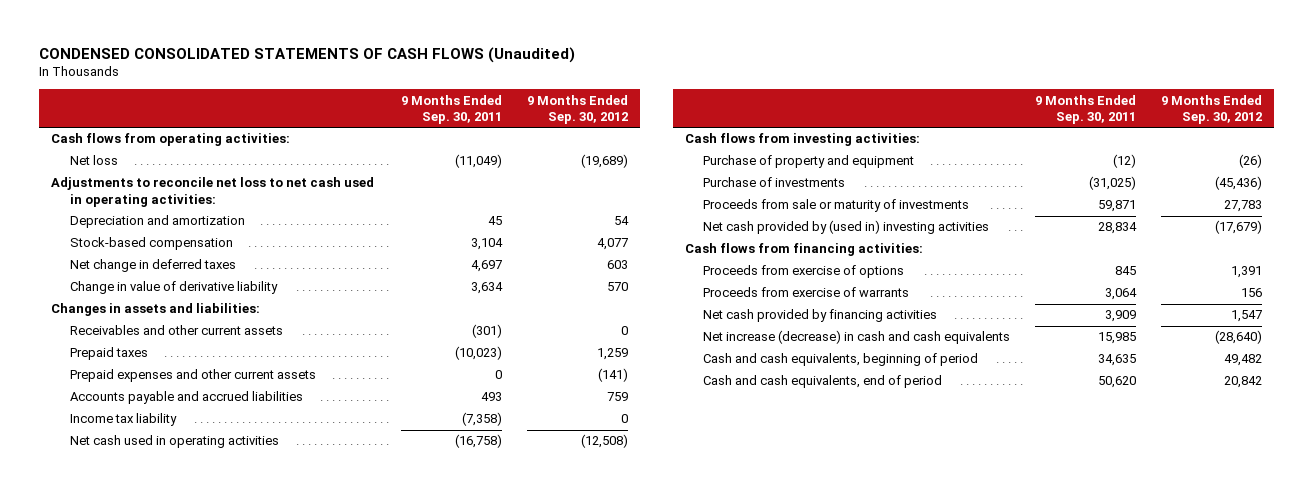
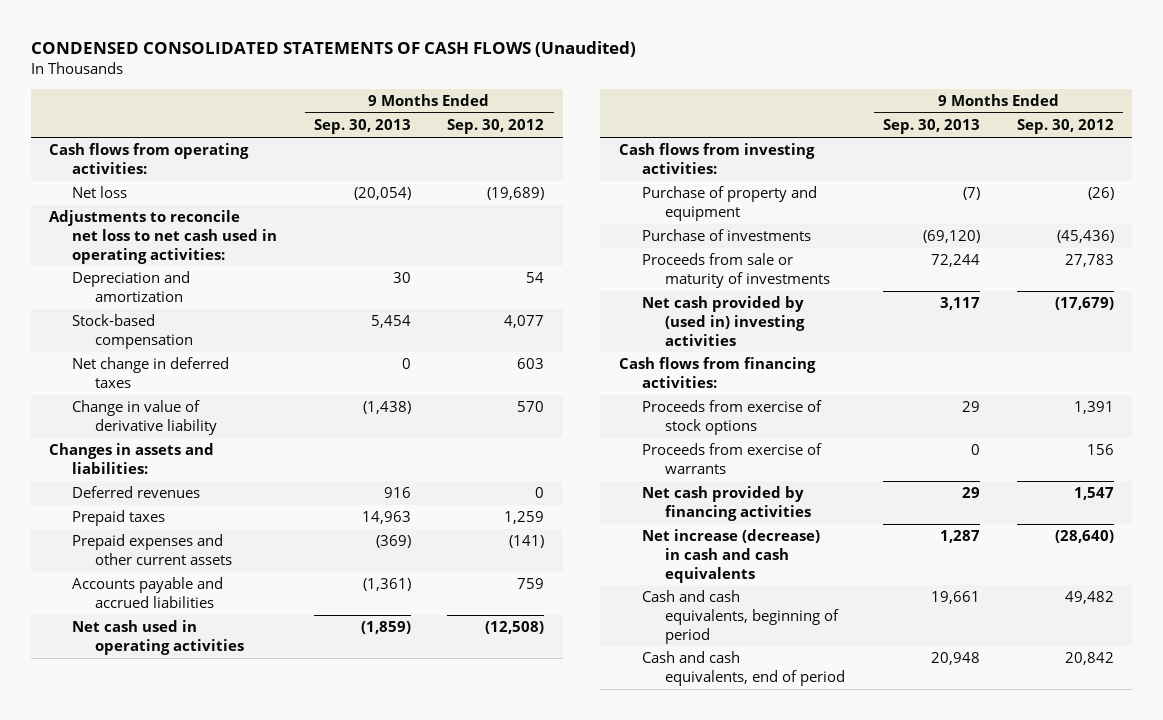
[401,94,503,125] 9 Months Ended Sep. 30, 2011 -> none
none -> [313,119,411,135] Sep. 30, 2013
[69,325,283,336] Receivables and other current assets -> none
none -> [72,486,201,499] Deferred revenues
[69,413,177,427] Income tax liability -> none
[703,265,905,279] Proceeds from exercise of options -> [641,400,822,435] Proceeds from exercise of stock options

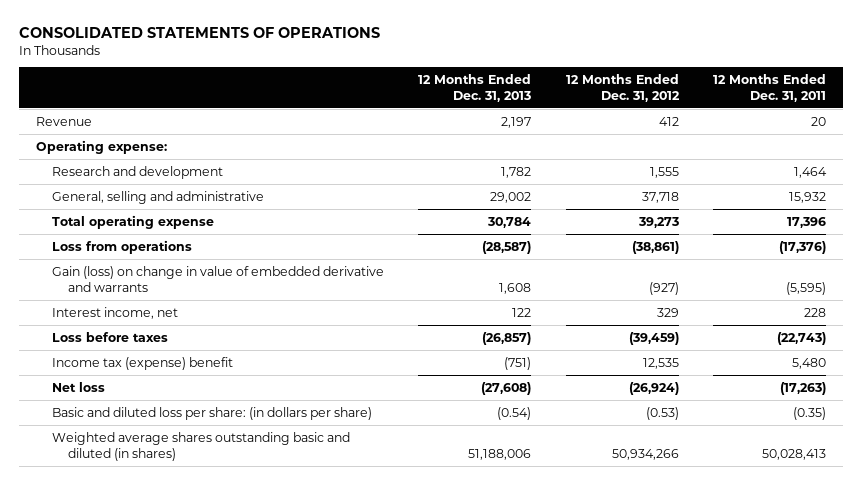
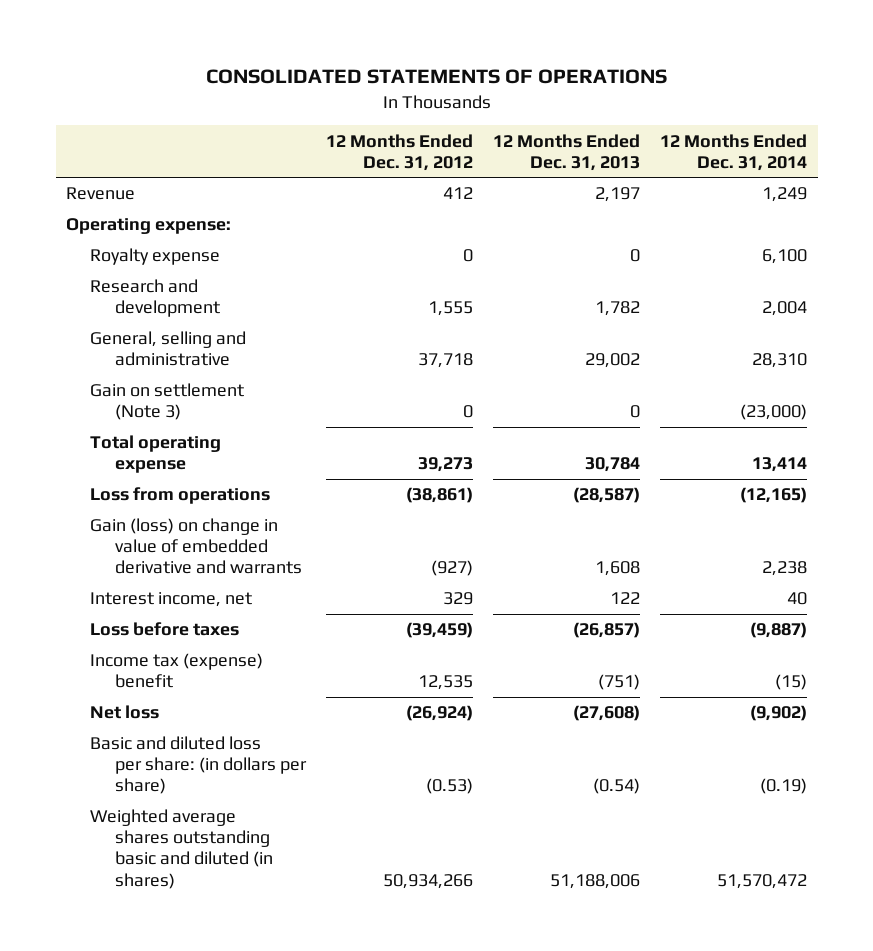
[713,73,827,102] 12 Months Ended Dec. 31, 2011 -> none
none -> [660,133,808,171] 12 Months Ended Dec. 31, 2014
none -> [90,248,221,266] Royalty expense
none -> [90,383,245,421] Gain on settlement (Note 3)

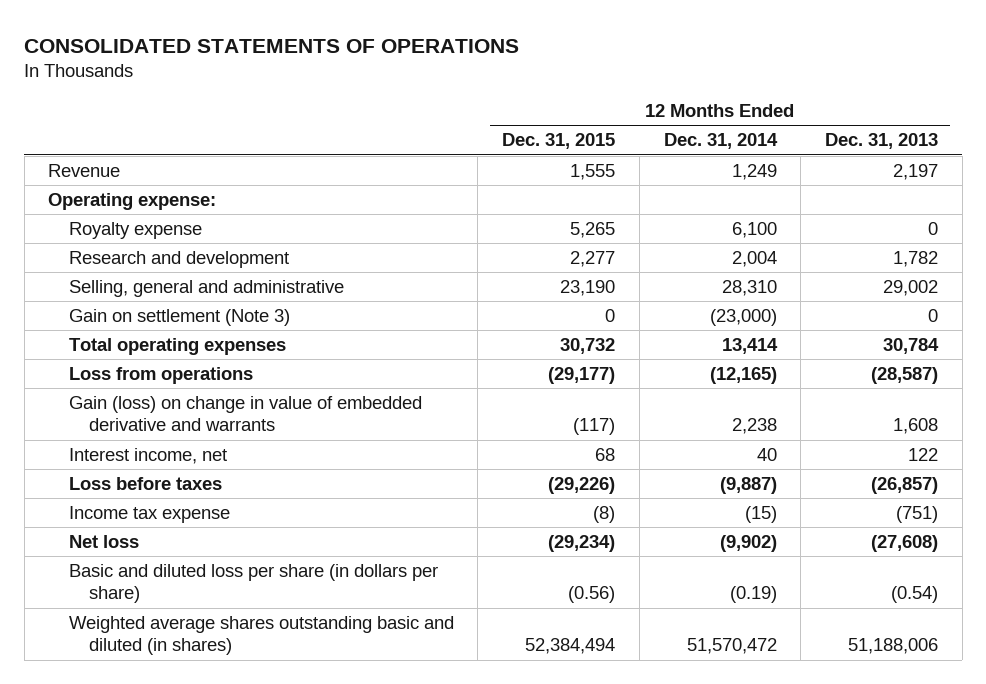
[326,133,474,171] 12 Months Ended Dec. 31, 2012 -> none
none -> [502,133,616,150] Dec. 31, 2015
[90,331,247,367] General, selling and administrative -> [68,280,344,298] Selling, general and administrative
[90,435,222,474] Total operating expense -> [68,338,286,356] Total operating expenses
[90,653,264,689] Income tax (expense) benefit -> [68,506,230,524] Income tax expense
[90,736,308,795] Basic and diluted loss per share: (in dollars per share) -> [68,564,438,604] Basic and diluted loss per share (in dollars per share)

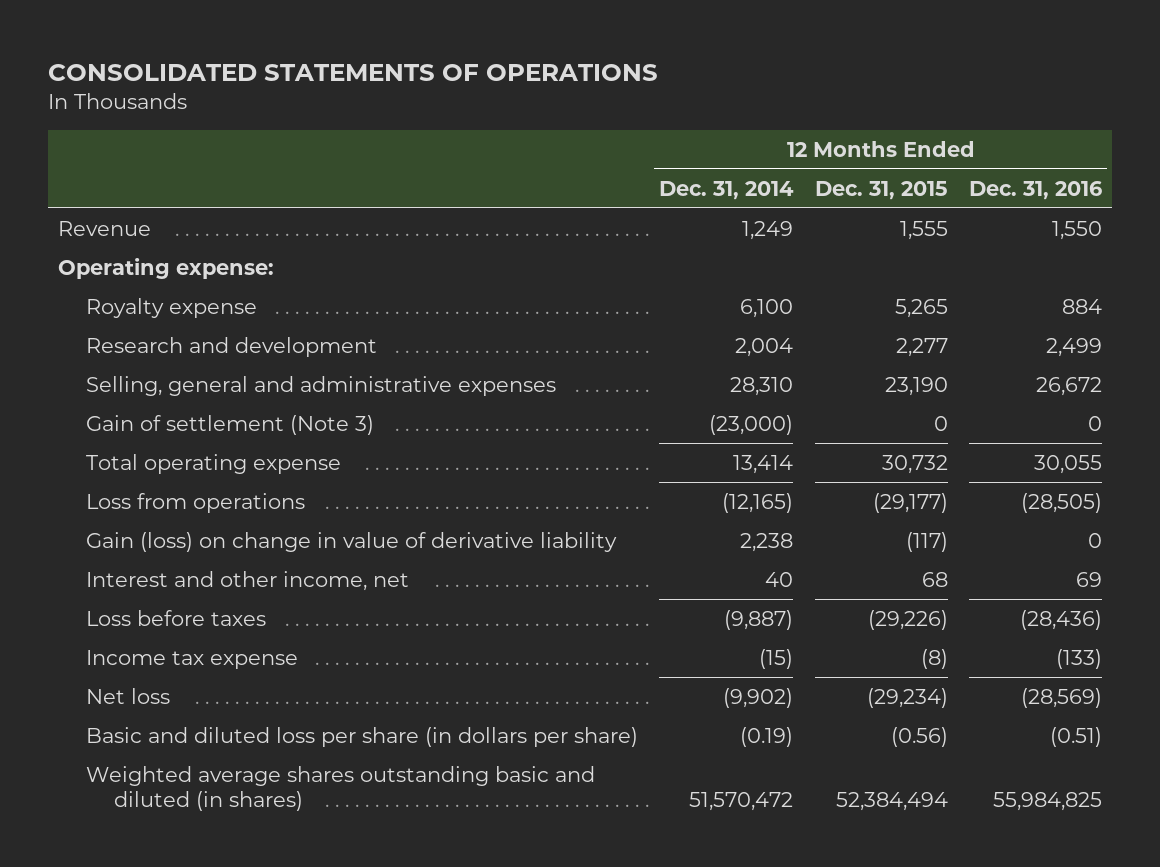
[825,133,939,150] Dec. 31, 2013 -> none
none -> [968,180,1102,200] Dec. 31, 2016
[68,280,344,298] Selling, general and administrative -> [86,375,557,396] Selling, general and administrative expenses
[68,309,290,327] Gain on settlement (Note 3) -> [86,414,375,435] Gain of settlement (Note 3)
[68,338,286,356] Total operating expenses -> [86,453,342,474] Total operating expense
[68,396,422,432] Gain (loss) on change in value of embedded derivative and warrants -> [86,531,618,552] Gain (loss) on change in value of derivative liability
[68,448,227,465] Interest income, net -> [86,570,410,591] Interest and other income, net

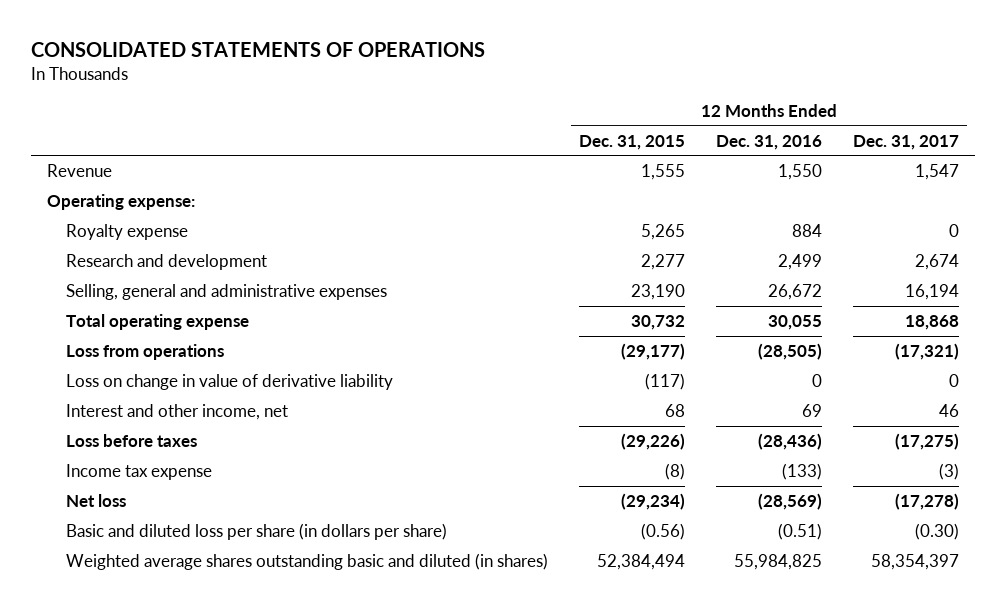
[659,180,795,200] Dec. 31, 2014 -> none
none -> [853,134,960,150] Dec. 31, 2017
[86,414,375,435] Gain of settlement (Note 3) -> none
[86,531,618,552] Gain (loss) on change in value of derivative liability -> [65,373,393,390] Loss on change in value of derivative liability

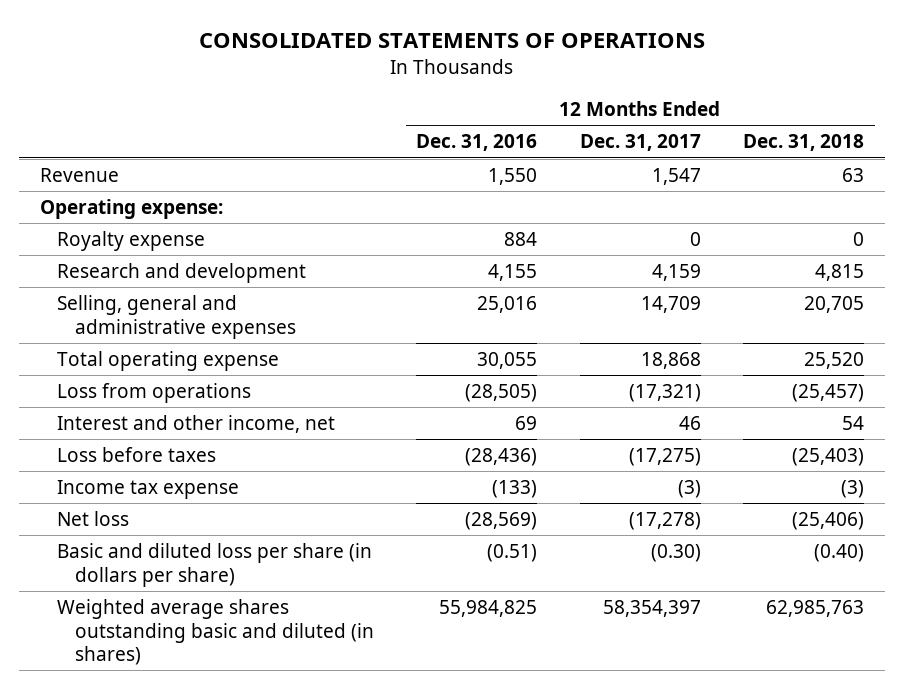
[578,134,685,150] Dec. 31, 2015 -> none
none -> [742,134,864,152] Dec. 31, 2018
[777,253,822,270] 2,499 -> [488,264,538,282] 4,155
[915,253,960,270] 2,674 -> [651,264,701,282] 4,159
[767,283,822,300] 26,672 -> [477,296,538,314] 25,016
[905,283,960,300] 16,194 -> [640,296,701,314] 14,709
[65,373,393,390] Loss on change in value of derivative liability -> none

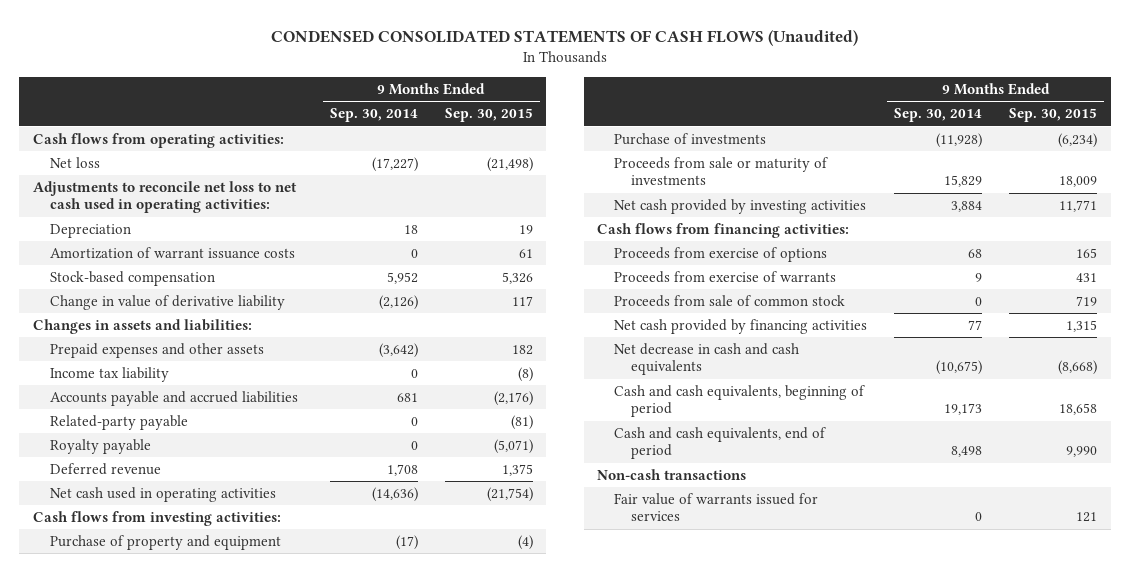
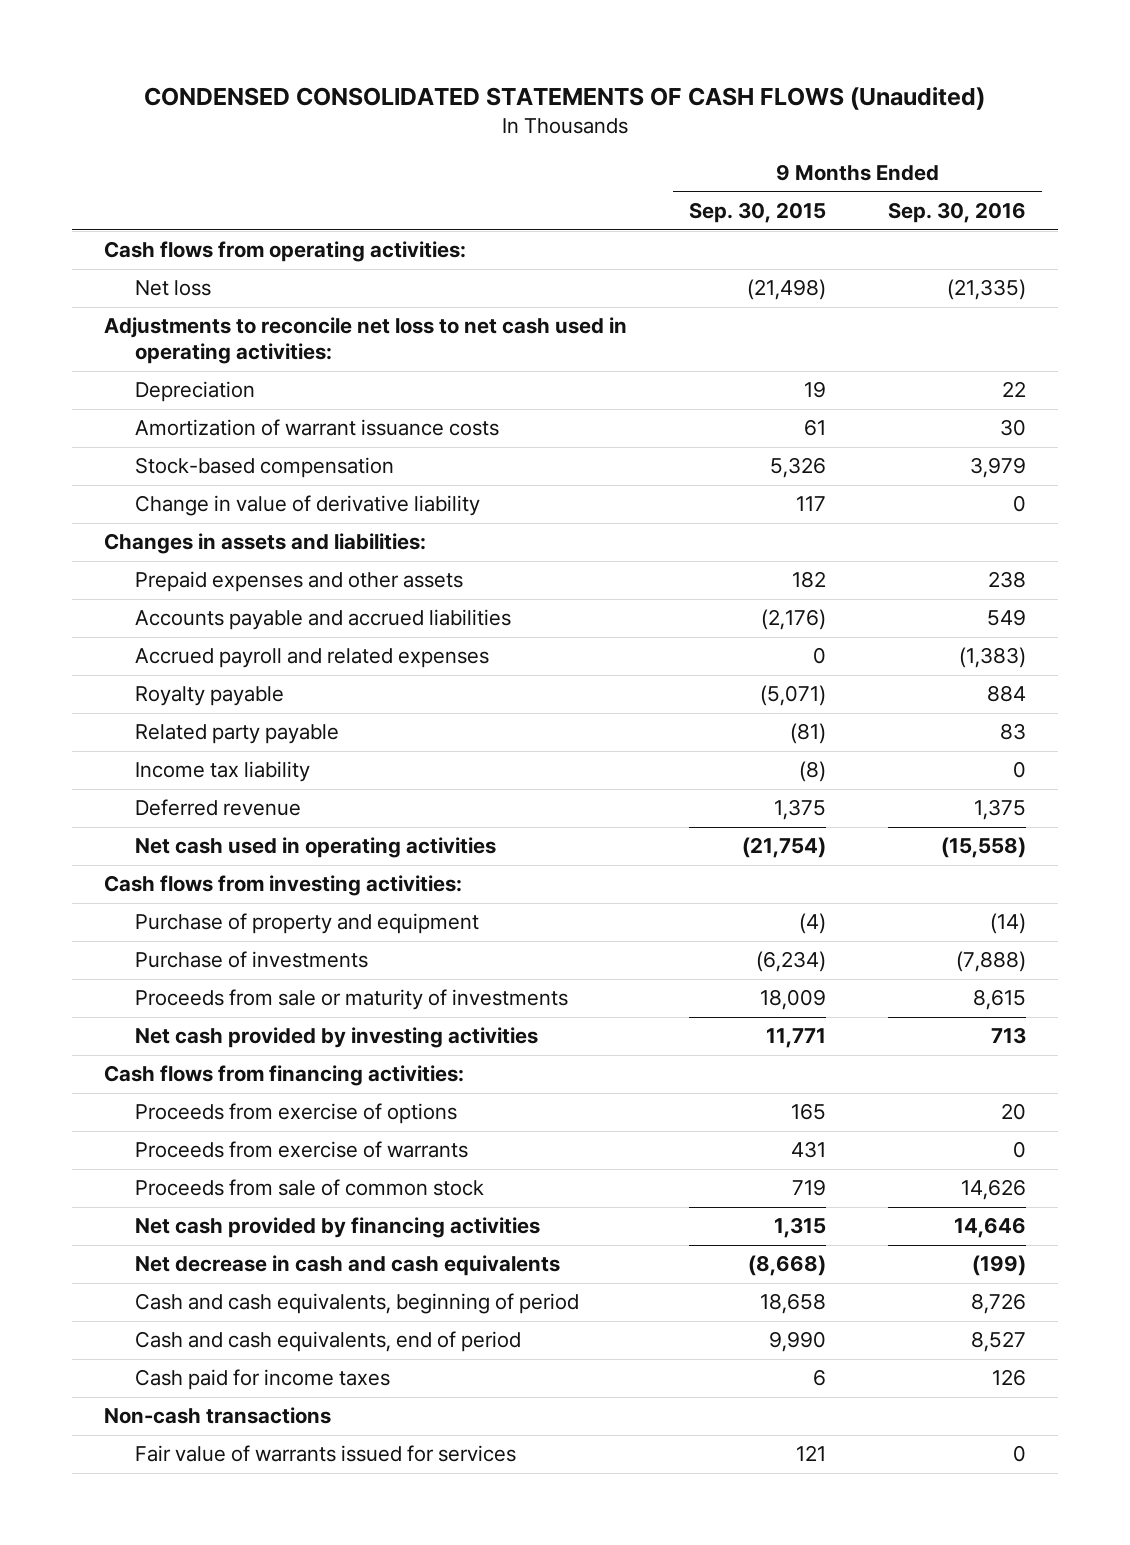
[329,108,418,123] Sep. 30, 2014 -> none
none -> [888,202,1027,224] Sep. 30, 2016
[49,414,188,430] Related-party payable -> none
none -> [135,648,490,669] Accrued payroll and related expenses
none -> [135,724,340,745] Related party payable
[49,366,169,382] Income tax liability -> [135,761,311,783] Income tax liability
none -> [135,1369,391,1391] Cash paid for income taxes

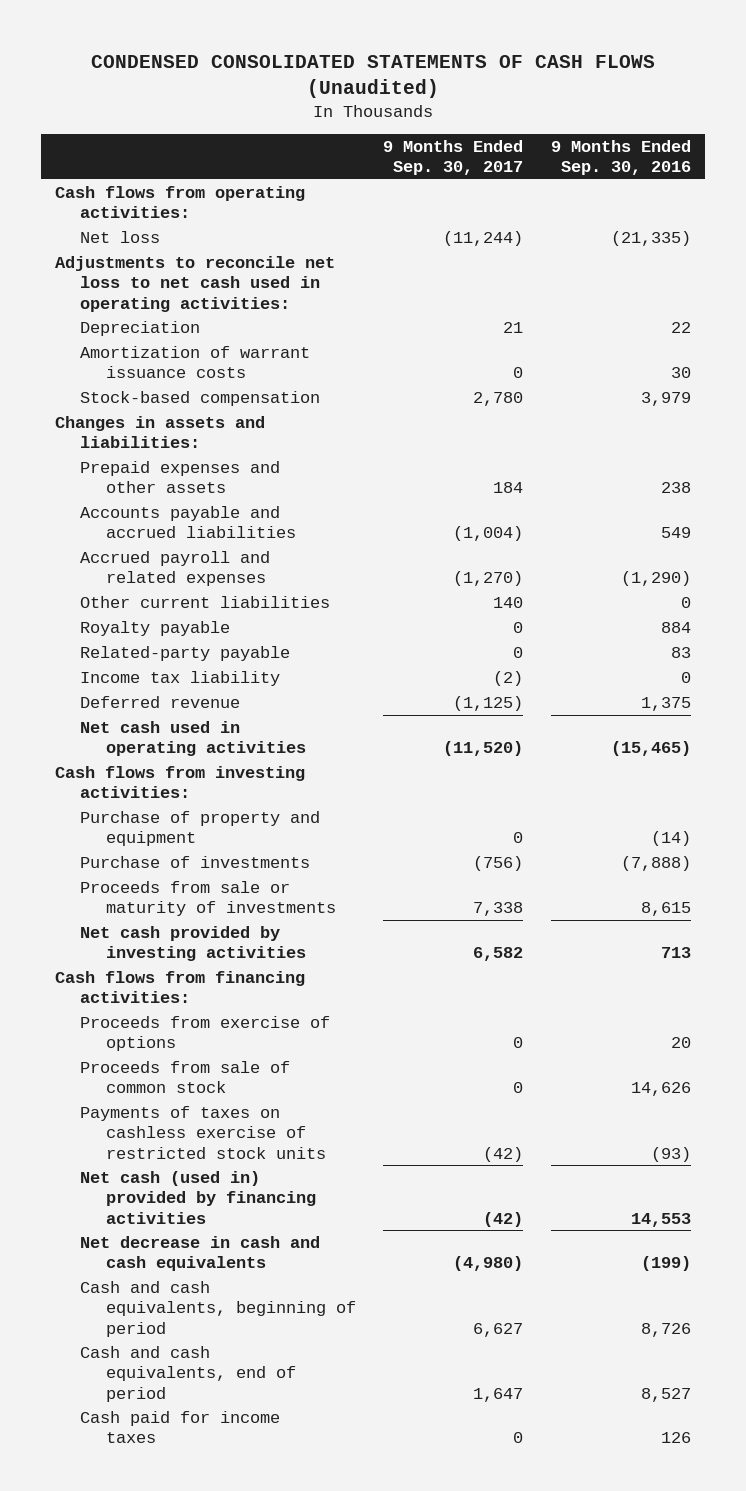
[688,202,826,224] Sep. 30, 2015 -> none
none -> [383,139,524,175] 9 Months Ended Sep. 30, 2017
[135,495,481,517] Change in value of derivative liability -> none
[959,647,1027,669] (1,383) -> [620,571,691,587] (1,290)
none -> [80,595,331,608] Other current liabilities
[135,724,340,745] Related party payable -> [80,645,291,661] Related-party payable
[941,837,1027,859] (15,558) -> [610,741,691,757] (15,465)
[135,1141,469,1159] Proceeds from exercise of warrants -> none
none -> [80,1105,326,1159] Payments of taxes on cashless exercise of restricted stock units
[135,1217,541,1239] Net cash provided by financing activities -> [80,1170,316,1224] Net cash (used in) provided by financing activities
[954,1217,1027,1239] 14,646 -> [630,1212,691,1227] 14,553
[103,1407,331,1425] Non-cash transactions -> none
[135,1445,517,1463] Fair value of warrants issued for services -> none

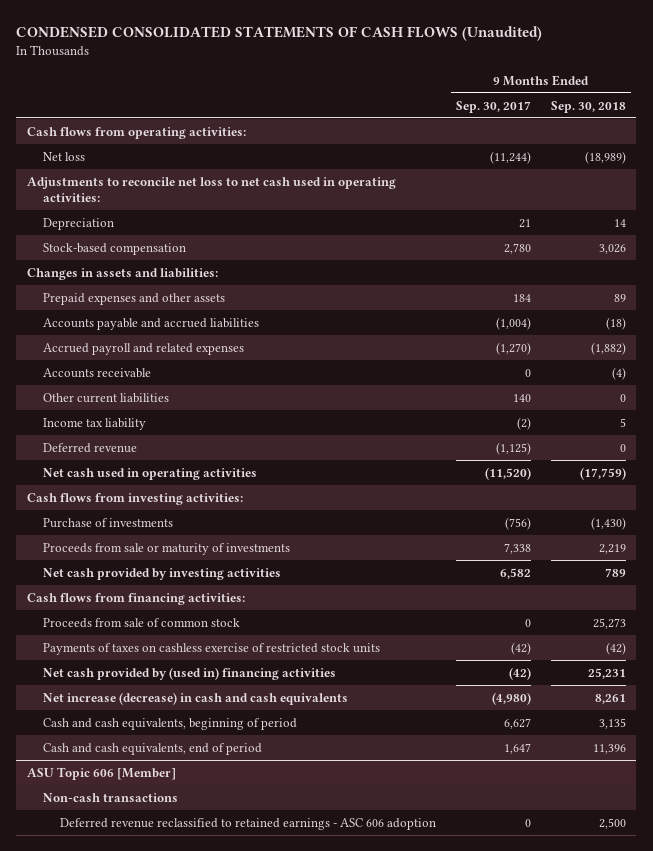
[550,139,691,175] 9 Months Ended Sep. 30, 2016 -> none
none -> [550,100,626,113] Sep. 30, 2018
[80,345,311,379] Amortization of warrant issuance costs -> none
none -> [43,367,152,378] Accounts receivable
[80,620,231,636] Royalty payable -> none
[80,645,291,661] Related-party payable -> none
[80,810,321,847] Purchase of property and equipment -> none
[80,1015,331,1052] Proceeds from exercise of options -> none
[80,1170,316,1224] Net cash (used in) provided by financing activities -> [43,666,337,680] Net cash provided by (used in) financing activities
[80,1235,321,1272] Net decrease in cash and cash equivalents -> [43,691,349,705] Net increase (decrease) in cash and cash equivalents
[80,1410,281,1444] Cash paid for income taxes -> none
none -> [26,766,176,780] ASU Topic 606 [Member]
none -> [43,792,179,802] Non-cash transactions
none -> [59,817,436,830] Deferred revenue reclassified to retained earnings - ASC 606 adoption

